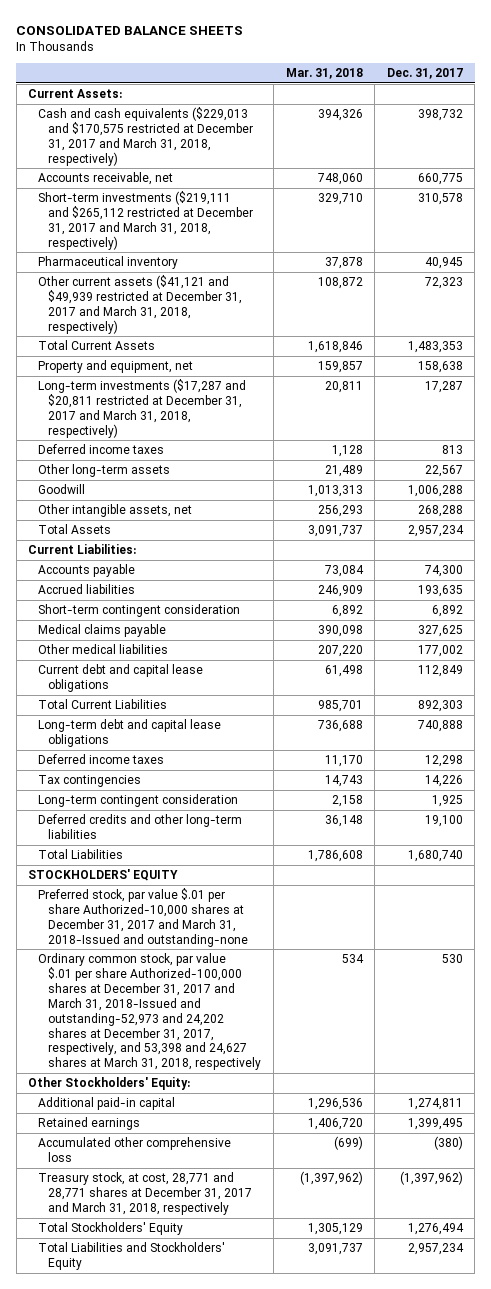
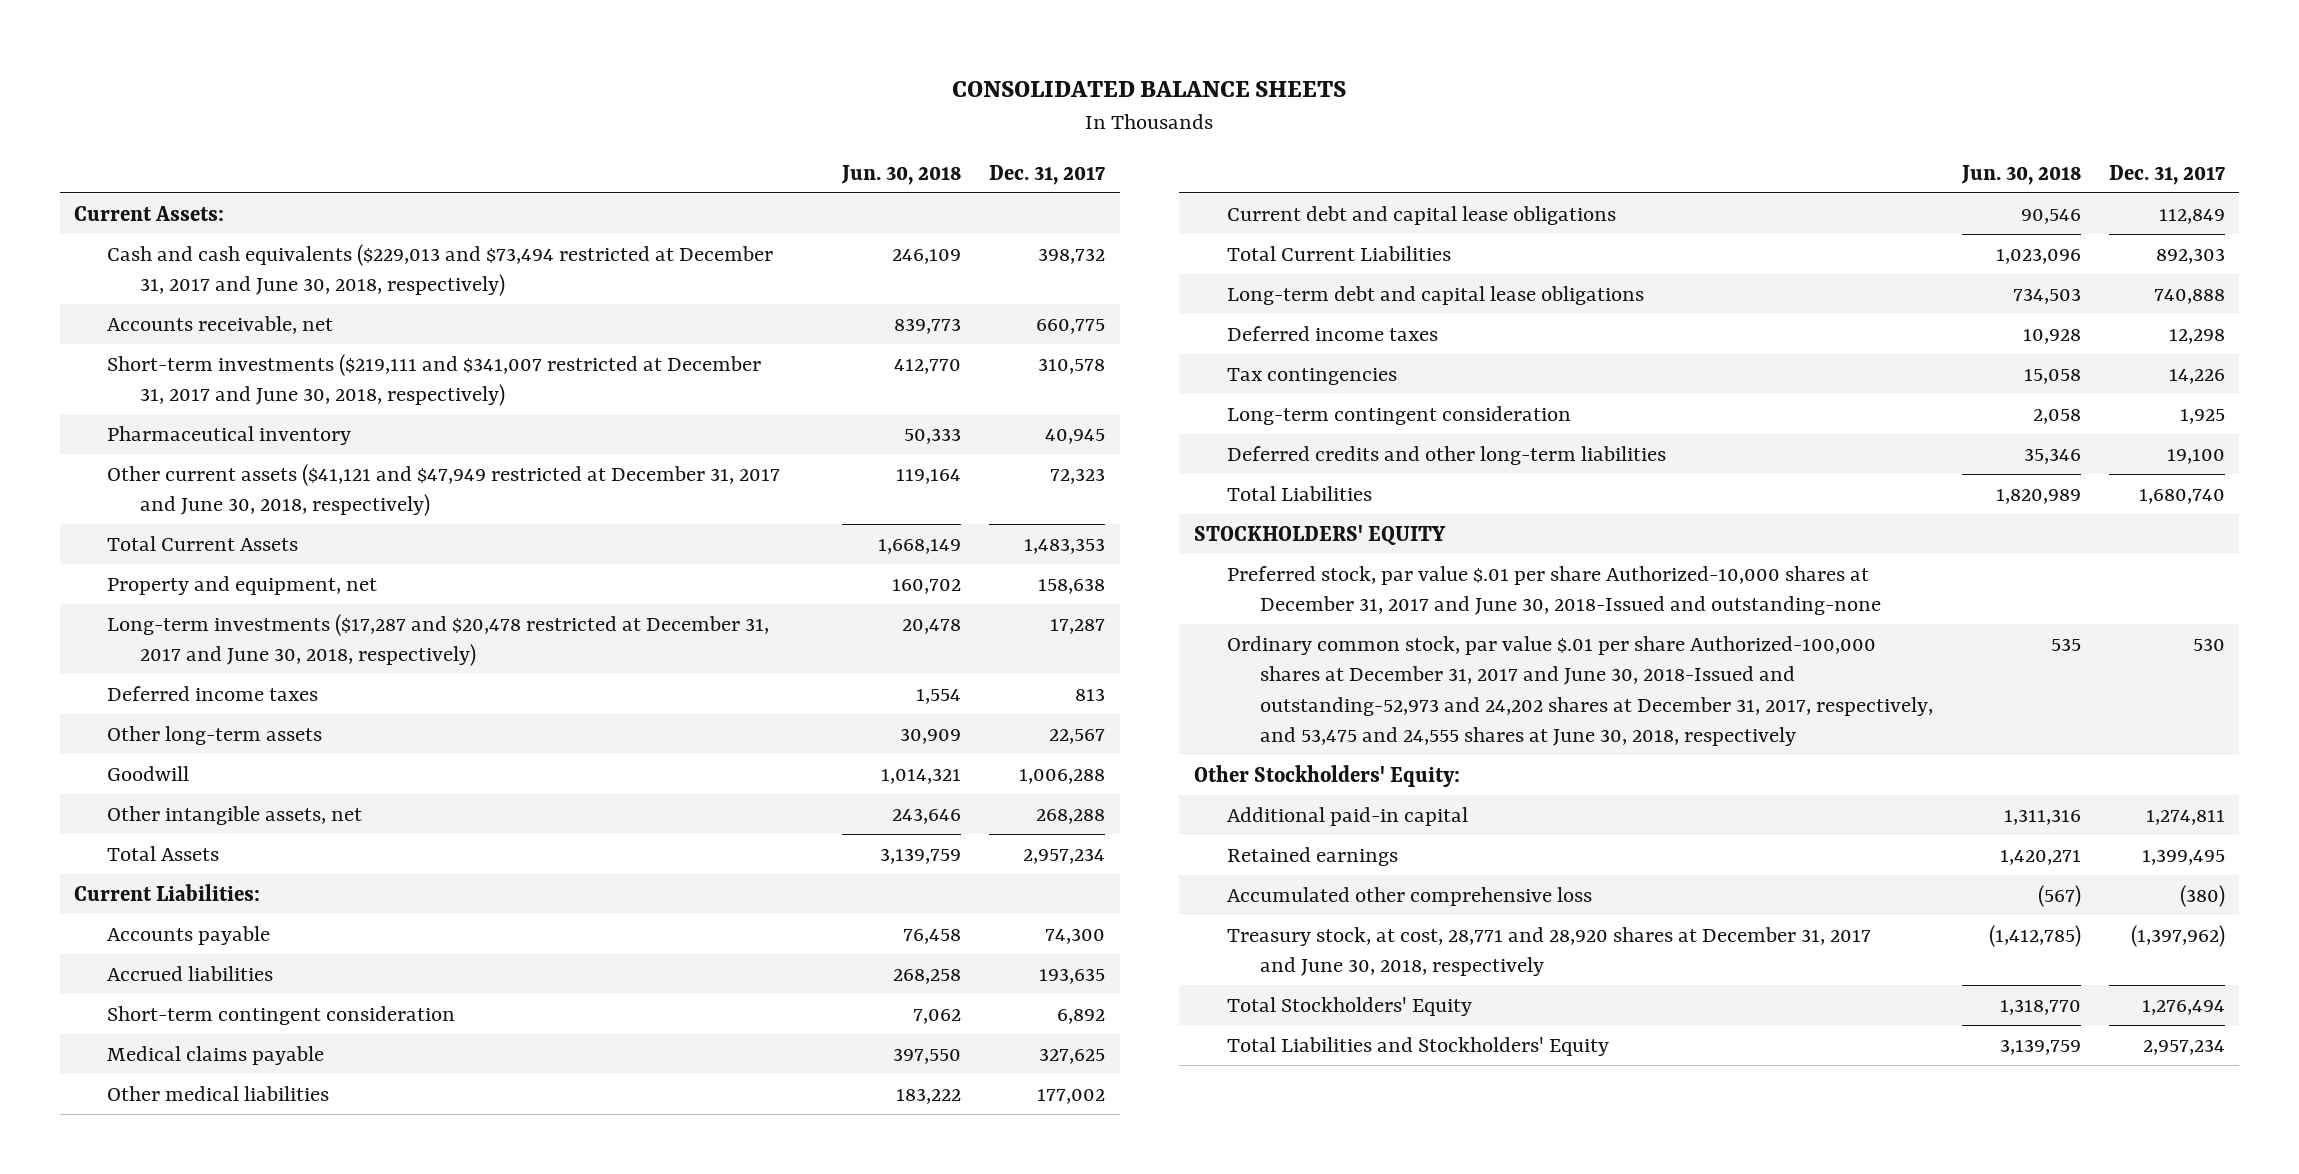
[285,67,363,79] Mar. 31, 2018 -> none
none -> [840,164,961,185] Jun. 30, 2018
[38,107,254,166] Cash and cash equivalents ($229,013 and $170,575 restricted at December 31, 2017 and March 31, 2018, respectively) -> [107,243,774,297] Cash and cash equivalents ($229,013 and $73,494 restricted at December 31, 2017 and June 30, 2018, respectively)
[38,191,254,250] Short-term investments ($219,111 and $265,112 restricted at December 31, 2017 and March 31, 2018, respectively) -> [107,353,762,407] Short-term investments ($219,111 and $341,007 restricted at December 31, 2017 and June 30, 2018, respectively)
[38,275,243,334] Other current assets ($41,121 and $49,939 restricted at December 31, 2017 and March 31, 2018, respectively) -> [107,463,781,517] Other current assets ($41,121 and $47,949 restricted at December 31, 2017 and June 30, 2018, respectively)
[38,379,247,438] Long-term investments ($17,287 and $20,811 restricted at December 31, 2017 and March 31, 2018, respectively) -> [107,613,770,667] Long-term investments ($17,287 and $20,478 restricted at December 31, 2017 and June 30, 2018, respectively)
[38,888,249,947] Preferred stock, par value $.01 per share Authorized-10,000 shares at December 31, 2017 and March 31, 2018-Issued and outstanding-none -> [1226,565,1882,616] Preferred stock, par value $.01 per share Authorized-10,000 shares at December 31, 2017 and June 30, 2018-Issued and outstanding-none
[38,953,262,1071] Ordinary common stock, par value $.01 per share Authorized-100,000 shares at December 31, 2017 and March 31, 2018-Issued and outstanding-52,973 and 24,202 shares at December 31, 2017, respectively, and 53,398 and 24,627 shares at March 31, 2018, respectively -> [1226,635,1934,747] Ordinary common stock, par value $.01 per share Authorized-100,000 shares at December 31, 2017 and June 30, 2018-Issued and outstanding-52,973 and 24,202 shares at December 31, 2017, respectively, and 53,475 and 24,555 shares at June 30, 2018, respectively
[38,1172,253,1215] Treasury stock, at cost, 28,771 and 28,771 shares at December 31, 2017 and March 31, 2018, respectively -> [1226,926,1871,977] Treasury stock, at cost, 28,771 and 28,920 shares at December 31, 2017 and June 30, 2018, respectively

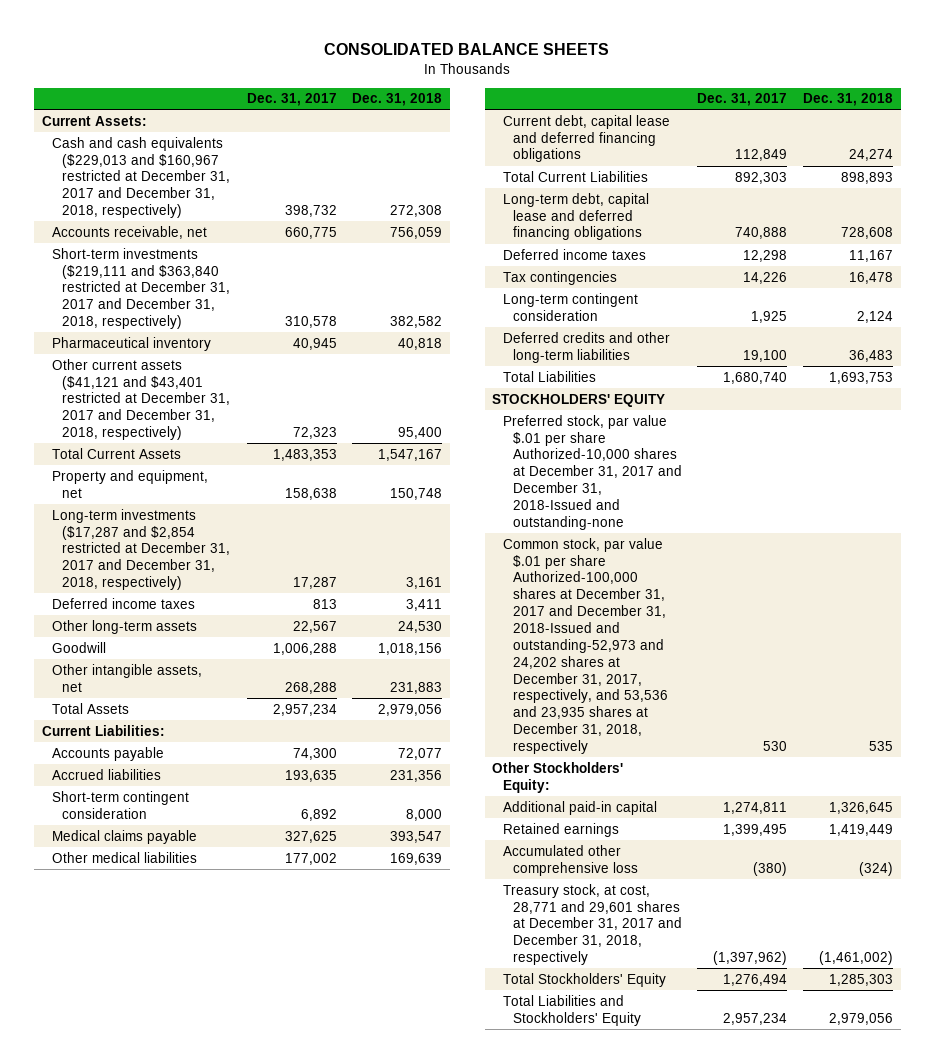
[840,164,961,185] Jun. 30, 2018 -> none
none -> [352,93,443,107] Dec. 31, 2018
[107,243,774,297] Cash and cash equivalents ($229,013 and $73,494 restricted at December 31, 2017 and June 30, 2018, respectively) -> [51,136,231,219] Cash and cash equivalents ($229,013 and $160,967 restricted at December 31, 2017 and December 31, 2018, respectively)
[107,353,762,407] Short-term investments ($219,111 and $341,007 restricted at December 31, 2017 and June 30, 2018, respectively) -> [51,247,231,330] Short-term investments ($219,111 and $363,840 restricted at December 31, 2017 and December 31, 2018, respectively)
[107,463,781,517] Other current assets ($41,121 and $47,949 restricted at December 31, 2017 and June 30, 2018, respectively) -> [51,358,231,441] Other current assets ($41,121 and $43,401 restricted at December 31, 2017 and December 31, 2018, respectively)
[107,613,770,667] Long-term investments ($17,287 and $20,478 restricted at December 31, 2017 and June 30, 2018, respectively) -> [51,508,231,591] Long-term investments ($17,287 and $2,854 restricted at December 31, 2017 and December 31, 2018, respectively)
[1226,205,1616,225] Current debt and capital lease obligations -> [502,114,670,163] Current debt, capital lease and deferred financing obligations
[1226,285,1644,305] Long-term debt and capital lease obligations -> [502,192,649,241] Long-term debt, capital lease and deferred financing obligations
[1226,565,1882,616] Preferred stock, par value $.01 per share Authorized-10,000 shares at December 31, 2017 and June 30, 2018-Issued and outstanding-none -> [502,414,682,530] Preferred stock, par value $.01 per share Authorized-10,000 shares at December 31, 2017 and December 31, 2018-Issued and outstanding-none
[1226,635,1934,747] Ordinary common stock, par value $.01 per share Authorized-100,000 shares at December 31, 2017 and June 30, 2018-Issued and outstanding-52,973 and 24,202 shares at December 31, 2017, respectively, and 53,475 and 24,555 shares at June 30, 2018, respectively -> [502,537,668,754] Common stock, par value $.01 per share Authorized-100,000 shares at December 31, 2017 and December 31, 2018-Issued and outstanding-52,973 and 24,202 shares at December 31, 2017, respectively, and 53,536 and 23,935 shares at December 31, 2018, respectively
[1226,926,1871,977] Treasury stock, at cost, 28,771 and 28,920 shares at December 31, 2017 and June 30, 2018, respectively -> [502,883,682,966] Treasury stock, at cost, 28,771 and 29,601 shares at December 31, 2017 and December 31, 2018, respectively

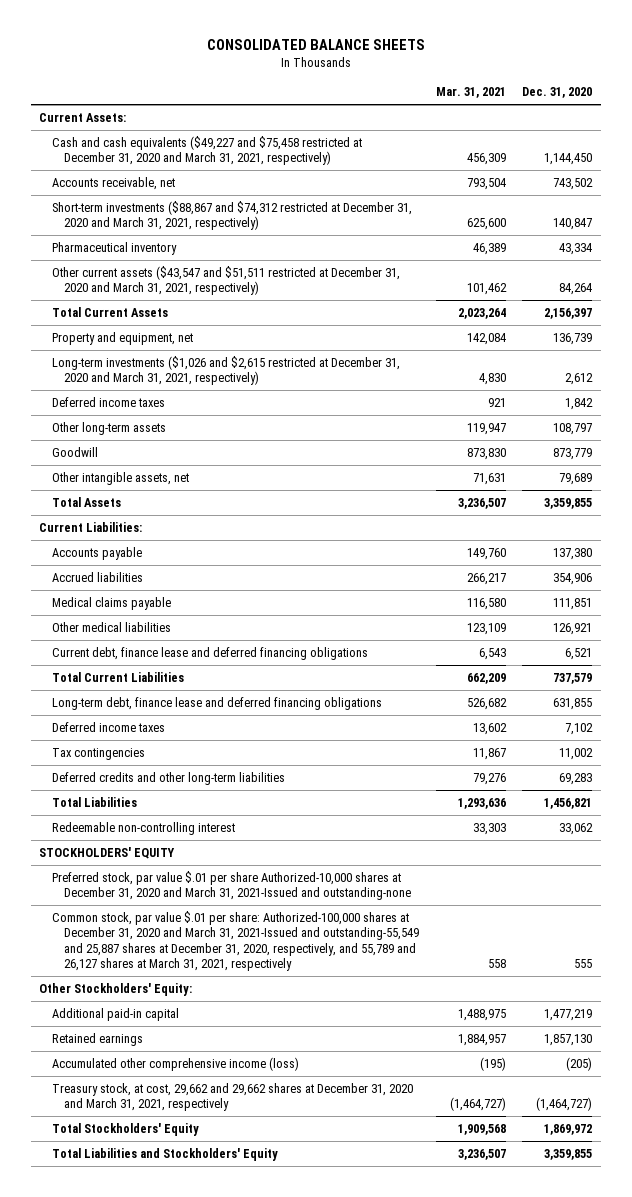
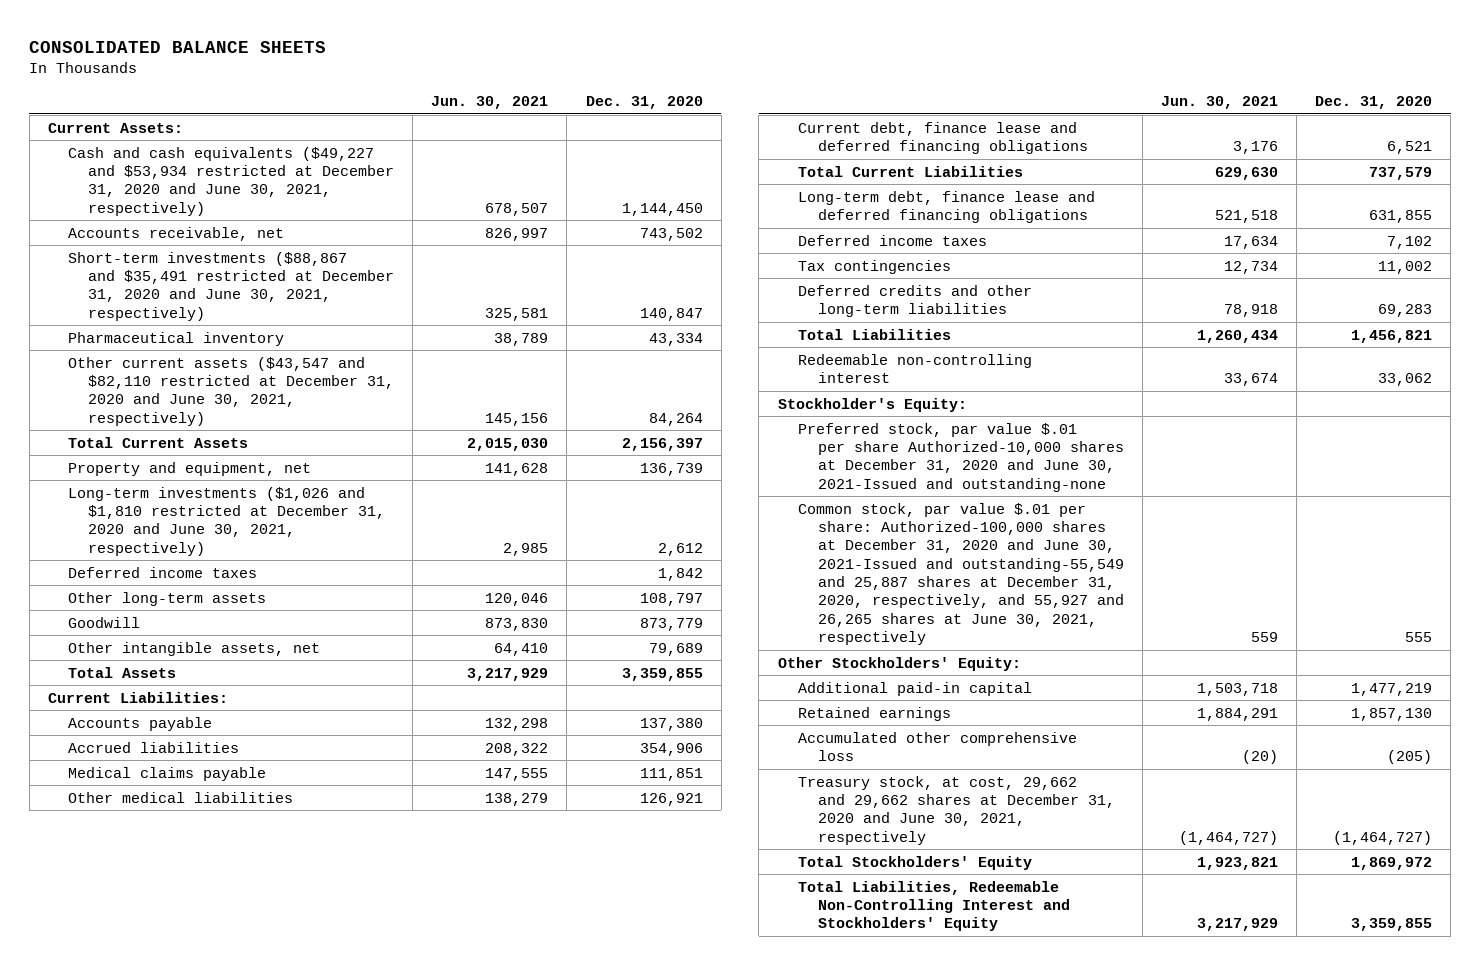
[435,87,506,99] Mar. 31, 2021 -> none
none -> [431,95,549,109] Jun. 30, 2021
[51,135,362,166] Cash and cash equivalents ($49,227 and $75,458 restricted at December 31, 2020 and March 31, 2021, respectively) -> [68,146,395,216] Cash and cash equivalents ($49,227 and $53,934 restricted at December 31, 2020 and June 30, 2021, respectively)
[51,200,412,231] Short-term investments ($88,867 and $74,312 restricted at December 31, 2020 and March 31, 2021, respectively) -> [68,251,395,321] Short-term investments ($88,867 and $35,491 restricted at December 31, 2020 and June 30, 2021, respectively)
[51,265,400,296] Other current assets ($43,547 and $51,511 restricted at December 31, 2020 and March 31, 2021, respectively) -> [68,356,395,426] Other current assets ($43,547 and $82,110 restricted at December 31, 2020 and June 30, 2021, respectively)
[51,355,400,386] Long-term investments ($1,026 and $2,615 restricted at December 31, 2020 and March 31, 2021, respectively) -> [68,486,386,556] Long-term investments ($1,026 and $1,810 restricted at December 31, 2020 and June 30, 2021, respectively)
[39,846,176,859] STOCKHOLDERS' EQUITY -> [777,397,967,412] Stockholder's Equity:
[51,870,412,901] Preferred stock, par value $.01 per share Authorized-10,000 shares at December 31, 2020 and March 31, 2021-Issued and outstanding-none -> [797,422,1124,492] Preferred stock, par value $.01 per share Authorized-10,000 shares at December 31, 2020 and June 30, 2021-Issued and outstanding-none
[51,910,420,972] Common stock, par value $.01 per share: Authorized-100,000 shares at December 31, 2020 and March 31, 2021-Issued and outstanding-55,549 and 25,887 shares at December 31, 2020, respectively, and 55,789 and 26,127 shares at March 31, 2021, respectively -> [797,502,1124,646] Common stock, par value $.01 per share: Authorized-100,000 shares at December 31, 2020 and June 30, 2021-Issued and outstanding-55,549 and 25,887 shares at December 31, 2020, respectively, and 55,927 and 26,265 shares at June 30, 2021, respectively
[51,1056,299,1071] Accumulated other comprehensive income (loss) -> [797,731,1077,761] Accumulated other comprehensive loss
[51,1082,413,1112] Treasury stock, at cost, 29,662 and 29,662 shares at December 31, 2020 and March 31, 2021, respectively -> [797,775,1115,845] Treasury stock, at cost, 29,662 and 29,662 shares at December 31, 2020 and June 30, 2021, respectively
[51,1147,278,1161] Total Liabilities and Stockholders' Equity -> [797,880,1070,932] Total Liabilities, Redeemable Non-Controlling Interest and Stockholders' Equity

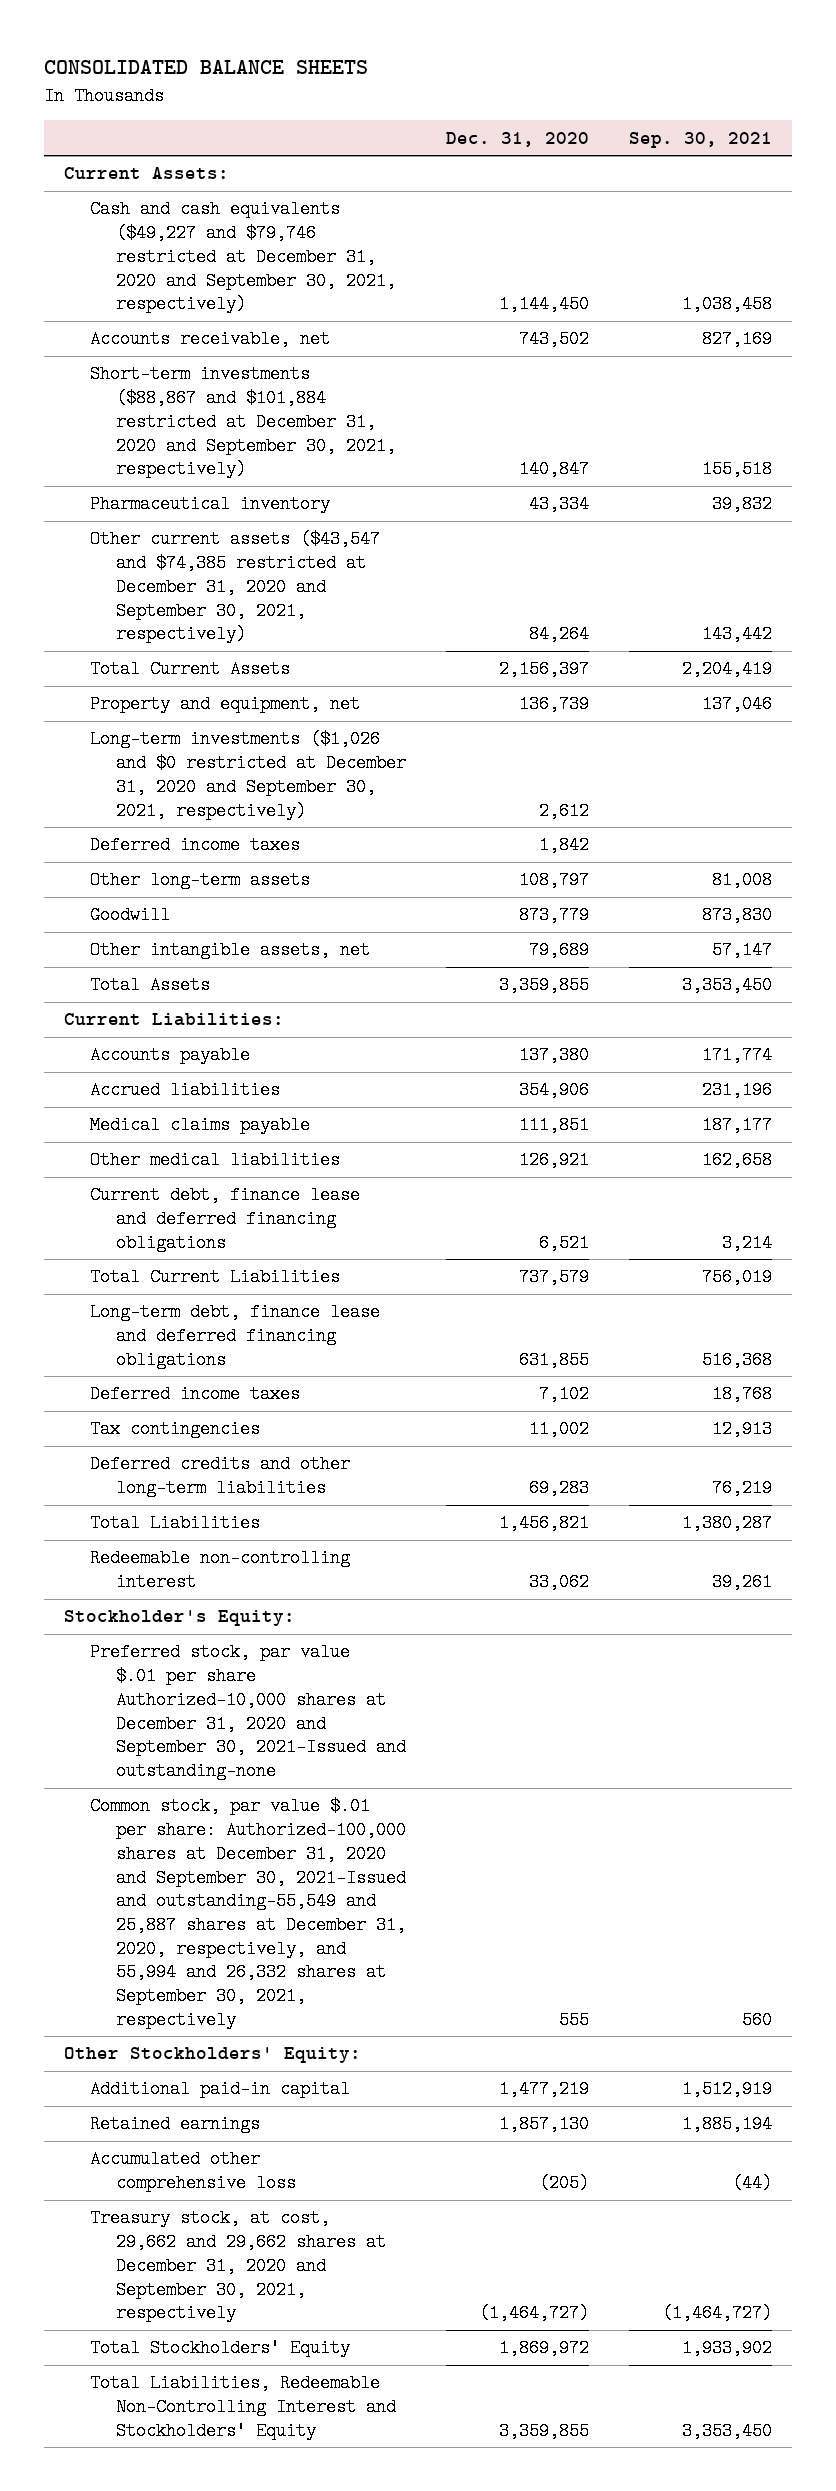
[431,95,549,109] Jun. 30, 2021 -> none
none -> [629,131,773,148] Sep. 30, 2021
[68,146,395,216] Cash and cash equivalents ($49,227 and $53,934 restricted at December 31, 2020 and June 30, 2021, respectively) -> [90,200,397,314] Cash and cash equivalents ($49,227 and $79,746 restricted at December 31, 2020 and September 30, 2021, respectively)
[68,251,395,321] Short-term investments ($88,867 and $35,491 restricted at December 31, 2020 and June 30, 2021, respectively) -> [90,365,397,479] Short-term investments ($88,867 and $101,884 restricted at December 31, 2020 and September 30, 2021, respectively)
[68,356,395,426] Other current assets ($43,547 and $82,110 restricted at December 31, 2020 and June 30, 2021, respectively) -> [90,530,381,644] Other current assets ($43,547 and $74,385 restricted at December 31, 2020 and September 30, 2021, respectively)
[68,486,386,556] Long-term investments ($1,026 and $1,810 restricted at December 31, 2020 and June 30, 2021, respectively) -> [90,730,407,820] Long-term investments ($1,026 and $0 restricted at December 31, 2020 and September 30, 2021, respectively)
[797,422,1124,492] Preferred stock, par value $.01 per share Authorized-10,000 shares at December 31, 2020 and June 30, 2021-Issued and outstanding-none -> [90,1643,407,1780] Preferred stock, par value $.01 per share Authorized-10,000 shares at December 31, 2020 and September 30, 2021-Issued and outstanding-none
[797,502,1124,646] Common stock, par value $.01 per share: Authorized-100,000 shares at December 31, 2020 and June 30, 2021-Issued and outstanding-55,549 and 25,887 shares at December 31, 2020, respectively, and 55,927 and 26,265 shares at June 30, 2021, respectively -> [90,1797,407,2029] Common stock, par value $.01 per share: Authorized-100,000 shares at December 31, 2020 and September 30, 2021-Issued and outstanding-55,549 and 25,887 shares at December 31, 2020, respectively, and 55,994 and 26,332 shares at September 30, 2021, respectively
[797,775,1115,845] Treasury stock, at cost, 29,662 and 29,662 shares at December 31, 2020 and June 30, 2021, respectively -> [90,2209,387,2323] Treasury stock, at cost, 29,662 and 29,662 shares at December 31, 2020 and September 30, 2021, respectively

